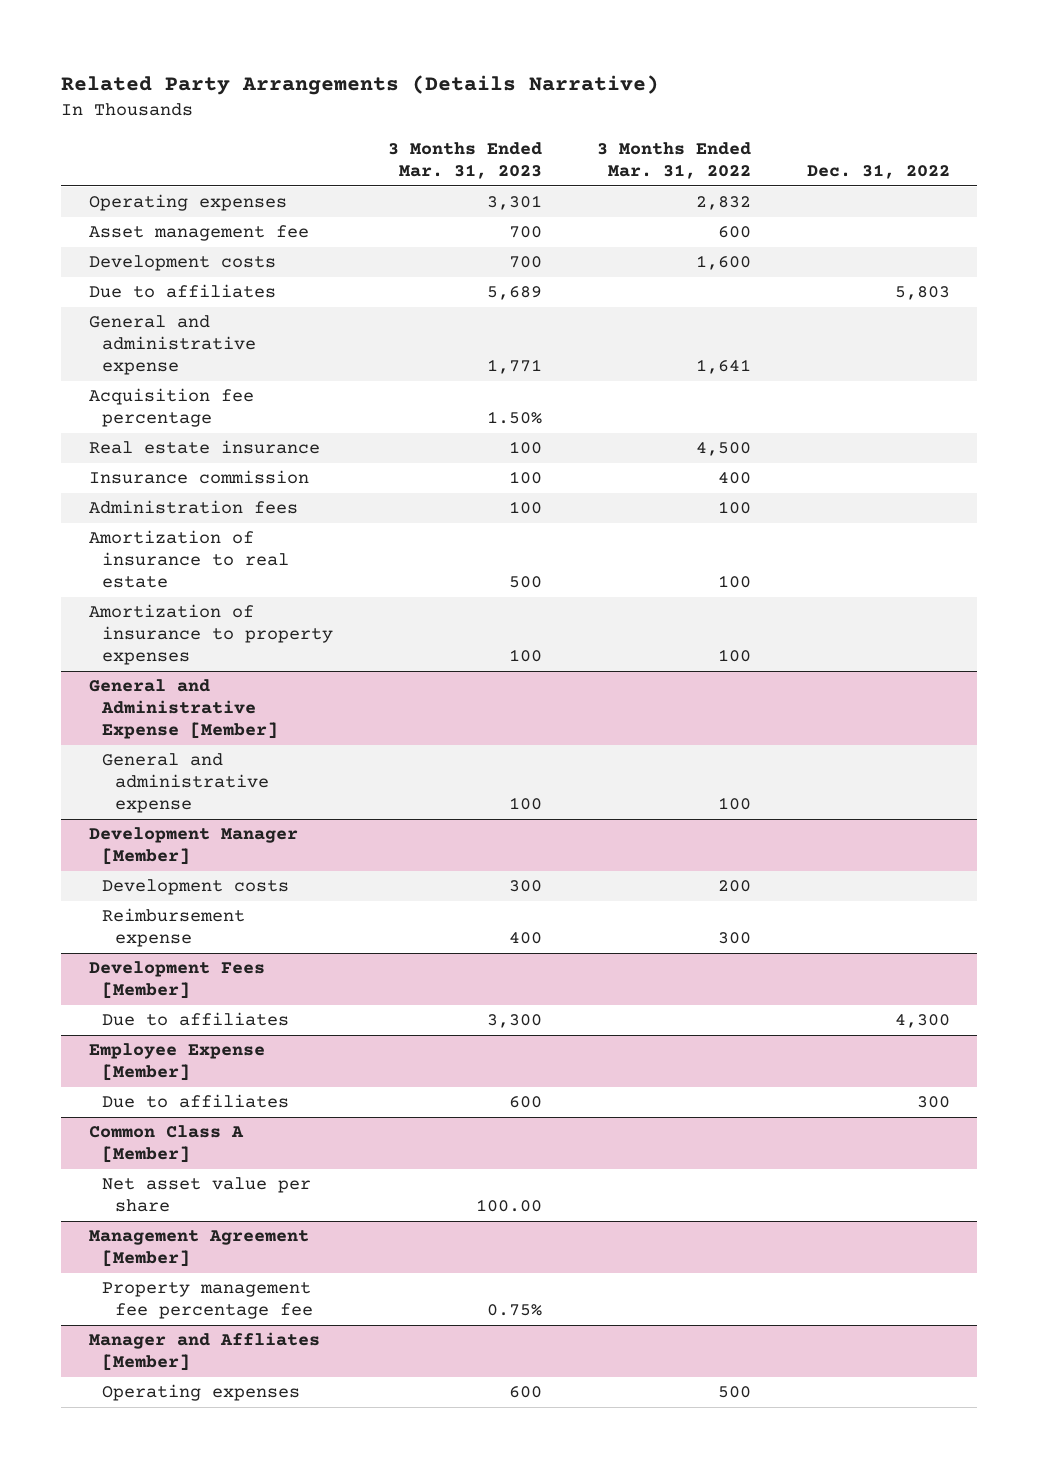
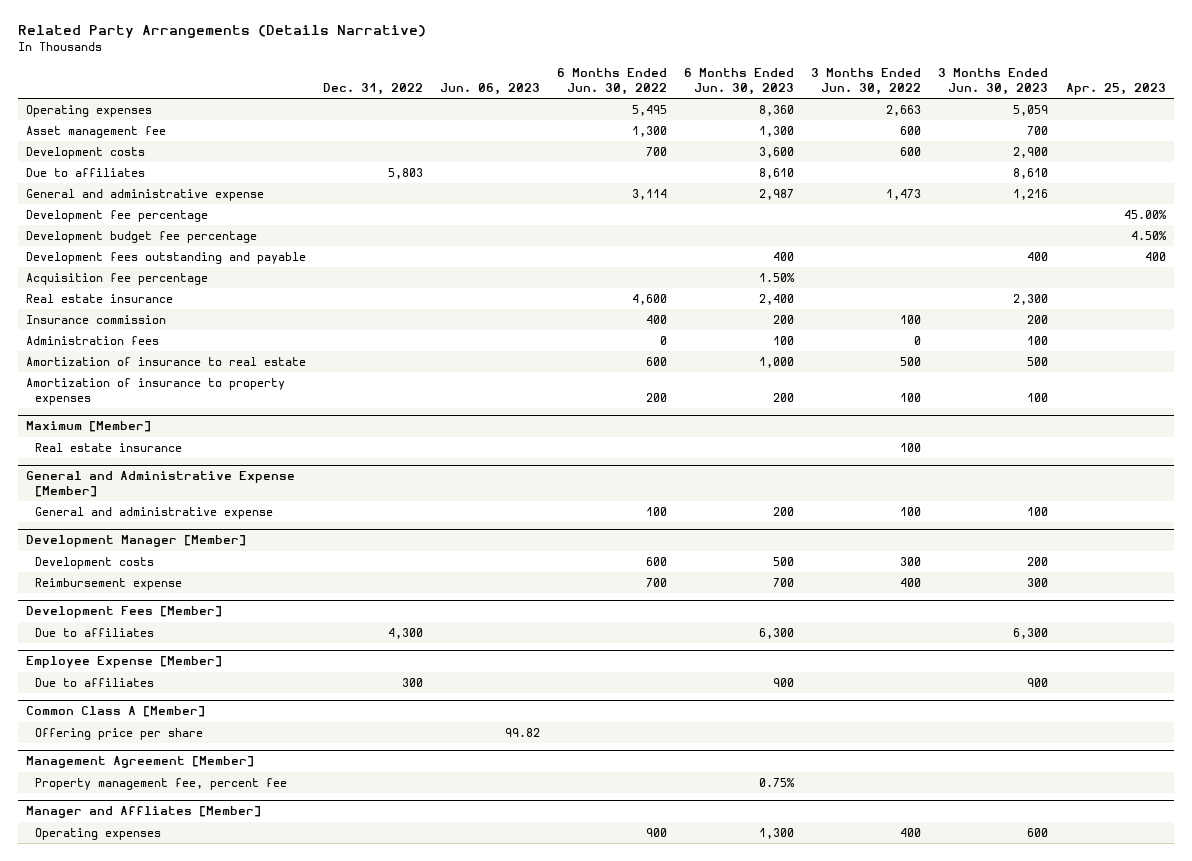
[388,142,543,180] 3 Months Ended Mar. 31, 2023 -> none
[597,142,752,180] 3 Months Ended Mar. 31, 2022 -> none
none -> [440,82,541,95] Jun. 06, 2023
none -> [557,68,668,95] 6 Months Ended Jun. 30, 2022
none -> [684,68,795,95] 6 Months Ended Jun. 30, 2023
none -> [811,68,922,95] 3 Months Ended Jun. 30, 2022
none -> [938,68,1049,95] 3 Months Ended Jun. 30, 2023
none -> [1065,82,1166,95] Apr. 25, 2023
none -> [26,210,209,223] Development fee percentage
none -> [26,231,258,244] Development budget fee percentage
none -> [26,252,307,265] Development fees outstanding and payable
none -> [26,421,152,433] Maximum [Member]
none -> [34,443,182,453] Real estate insurance
[102,1177,312,1213] Net asset value per share -> none
none -> [34,728,203,741] Offering price per share
[102,1282,314,1320] Property management fee percentage fee -> [34,778,287,791] Property management fee, percent fee

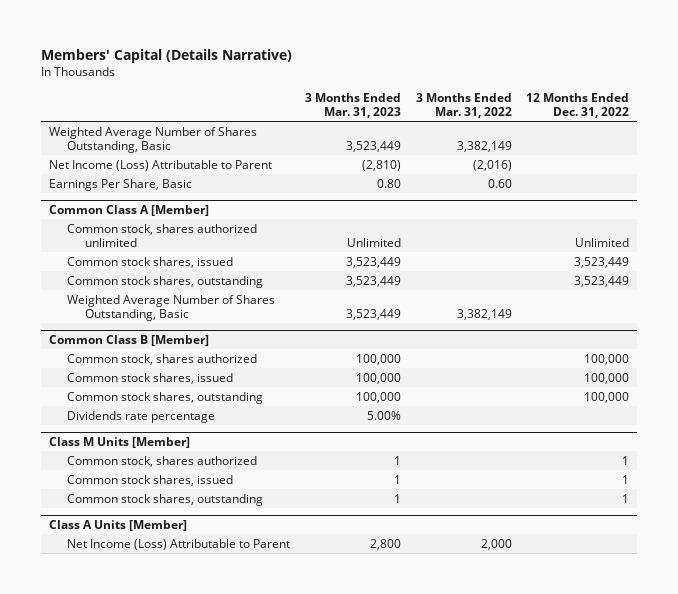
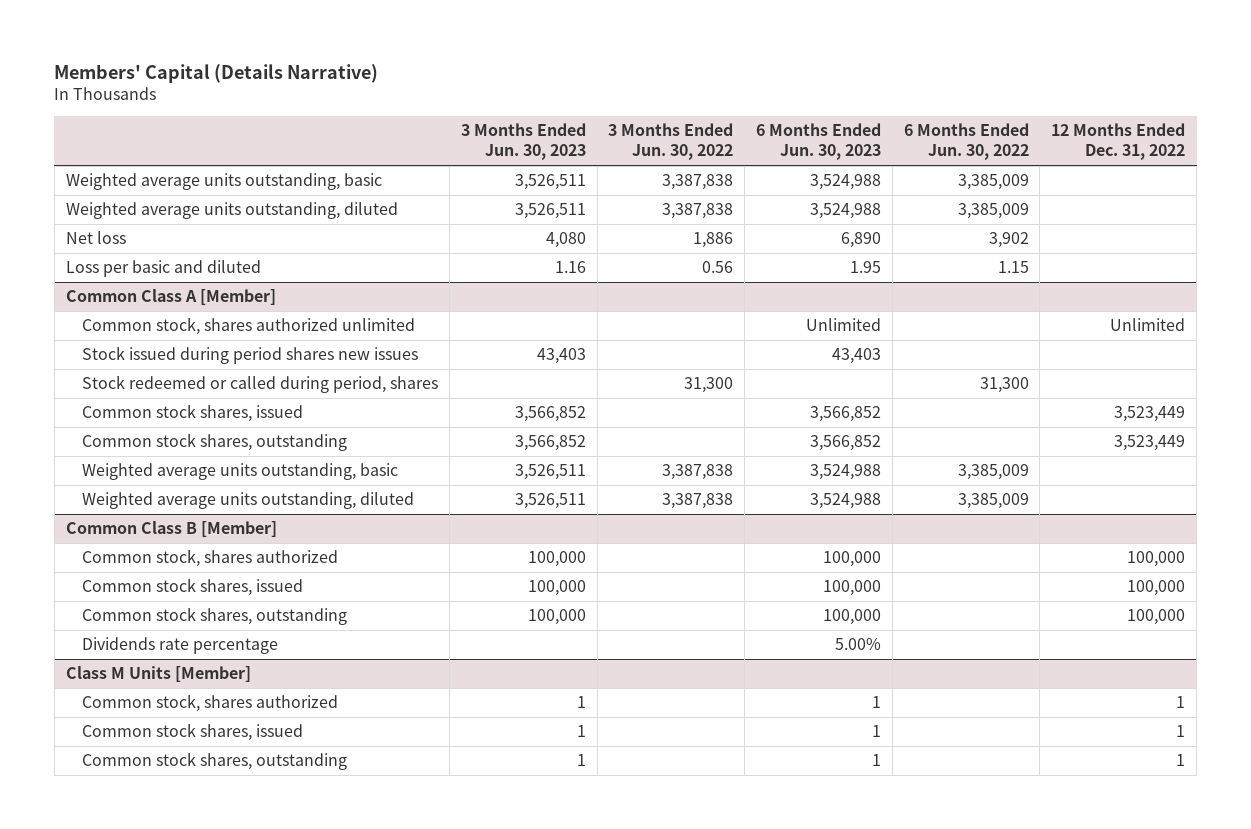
[304,92,401,118] 3 Months Ended Mar. 31, 2023 -> none
[415,92,512,118] 3 Months Ended Mar. 31, 2022 -> none
none -> [460,123,586,161] 3 Months Ended Jun. 30, 2023
none -> [608,123,734,161] 3 Months Ended Jun. 30, 2022
none -> [755,123,881,161] 6 Months Ended Jun. 30, 2023
none -> [903,123,1029,161] 6 Months Ended Jun. 30, 2022
[48,126,257,153] Weighted Average Number of Shares Outstanding, Basic -> [65,173,382,191] Weighted average units outstanding, basic
none -> [65,202,398,220] Weighted average units outstanding, diluted
[48,159,272,171] Net Income (Loss) Attributable to Parent -> [65,231,126,245] Net loss
[48,178,192,191] Earnings Per Share, Basic -> [65,260,261,278] Loss per basic and diluted
none -> [82,346,419,365] Stock issued during period shares new issues
none -> [82,375,439,394] Stock redeemed or called during period, shares
[66,294,275,321] Weighted Average Number of Shares Outstanding, Basic -> [82,463,399,481] Weighted average units outstanding, basic
none -> [82,492,415,510] Weighted average units outstanding, diluted
[48,519,187,531] Class A Units [Member] -> none
[66,538,290,550] Net Income (Loss) Attributable to Parent -> none

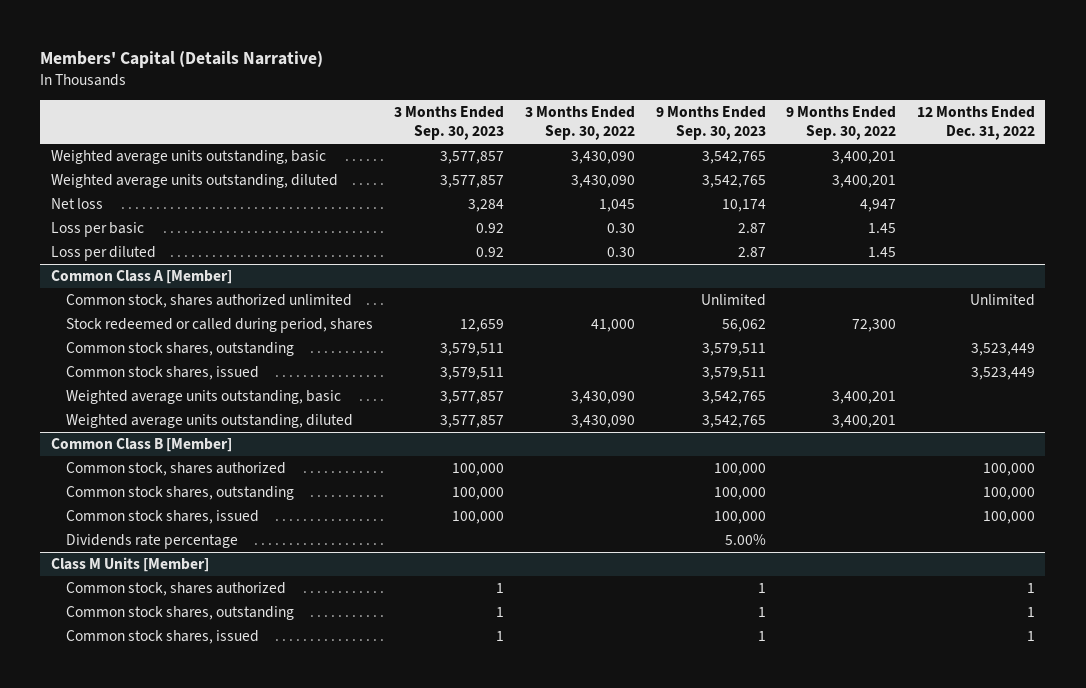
[460,123,586,161] 3 Months Ended Jun. 30, 2023 -> none
[608,123,734,161] 3 Months Ended Jun. 30, 2022 -> none
[755,123,881,161] 6 Months Ended Jun. 30, 2023 -> none
[903,123,1029,161] 6 Months Ended Jun. 30, 2022 -> none
none -> [394,106,505,141] 3 Months Ended Sep. 30, 2023
none -> [524,106,635,141] 3 Months Ended Sep. 30, 2022
none -> [655,106,766,141] 9 Months Ended Sep. 30, 2023
none -> [786,106,897,141] 9 Months Ended Sep. 30, 2022
[65,260,261,278] Loss per basic and diluted -> [50,222,144,238] Loss per basic
none -> [50,246,156,262] Loss per diluted
[82,346,419,365] Stock issued during period shares new issues -> none
[82,404,304,423] Common stock shares, issued -> [66,366,260,381] Common stock shares, issued
[82,578,304,597] Common stock shares, issued -> [66,510,260,525] Common stock shares, issued
[82,723,304,742] Common stock shares, issued -> [66,630,260,645] Common stock shares, issued

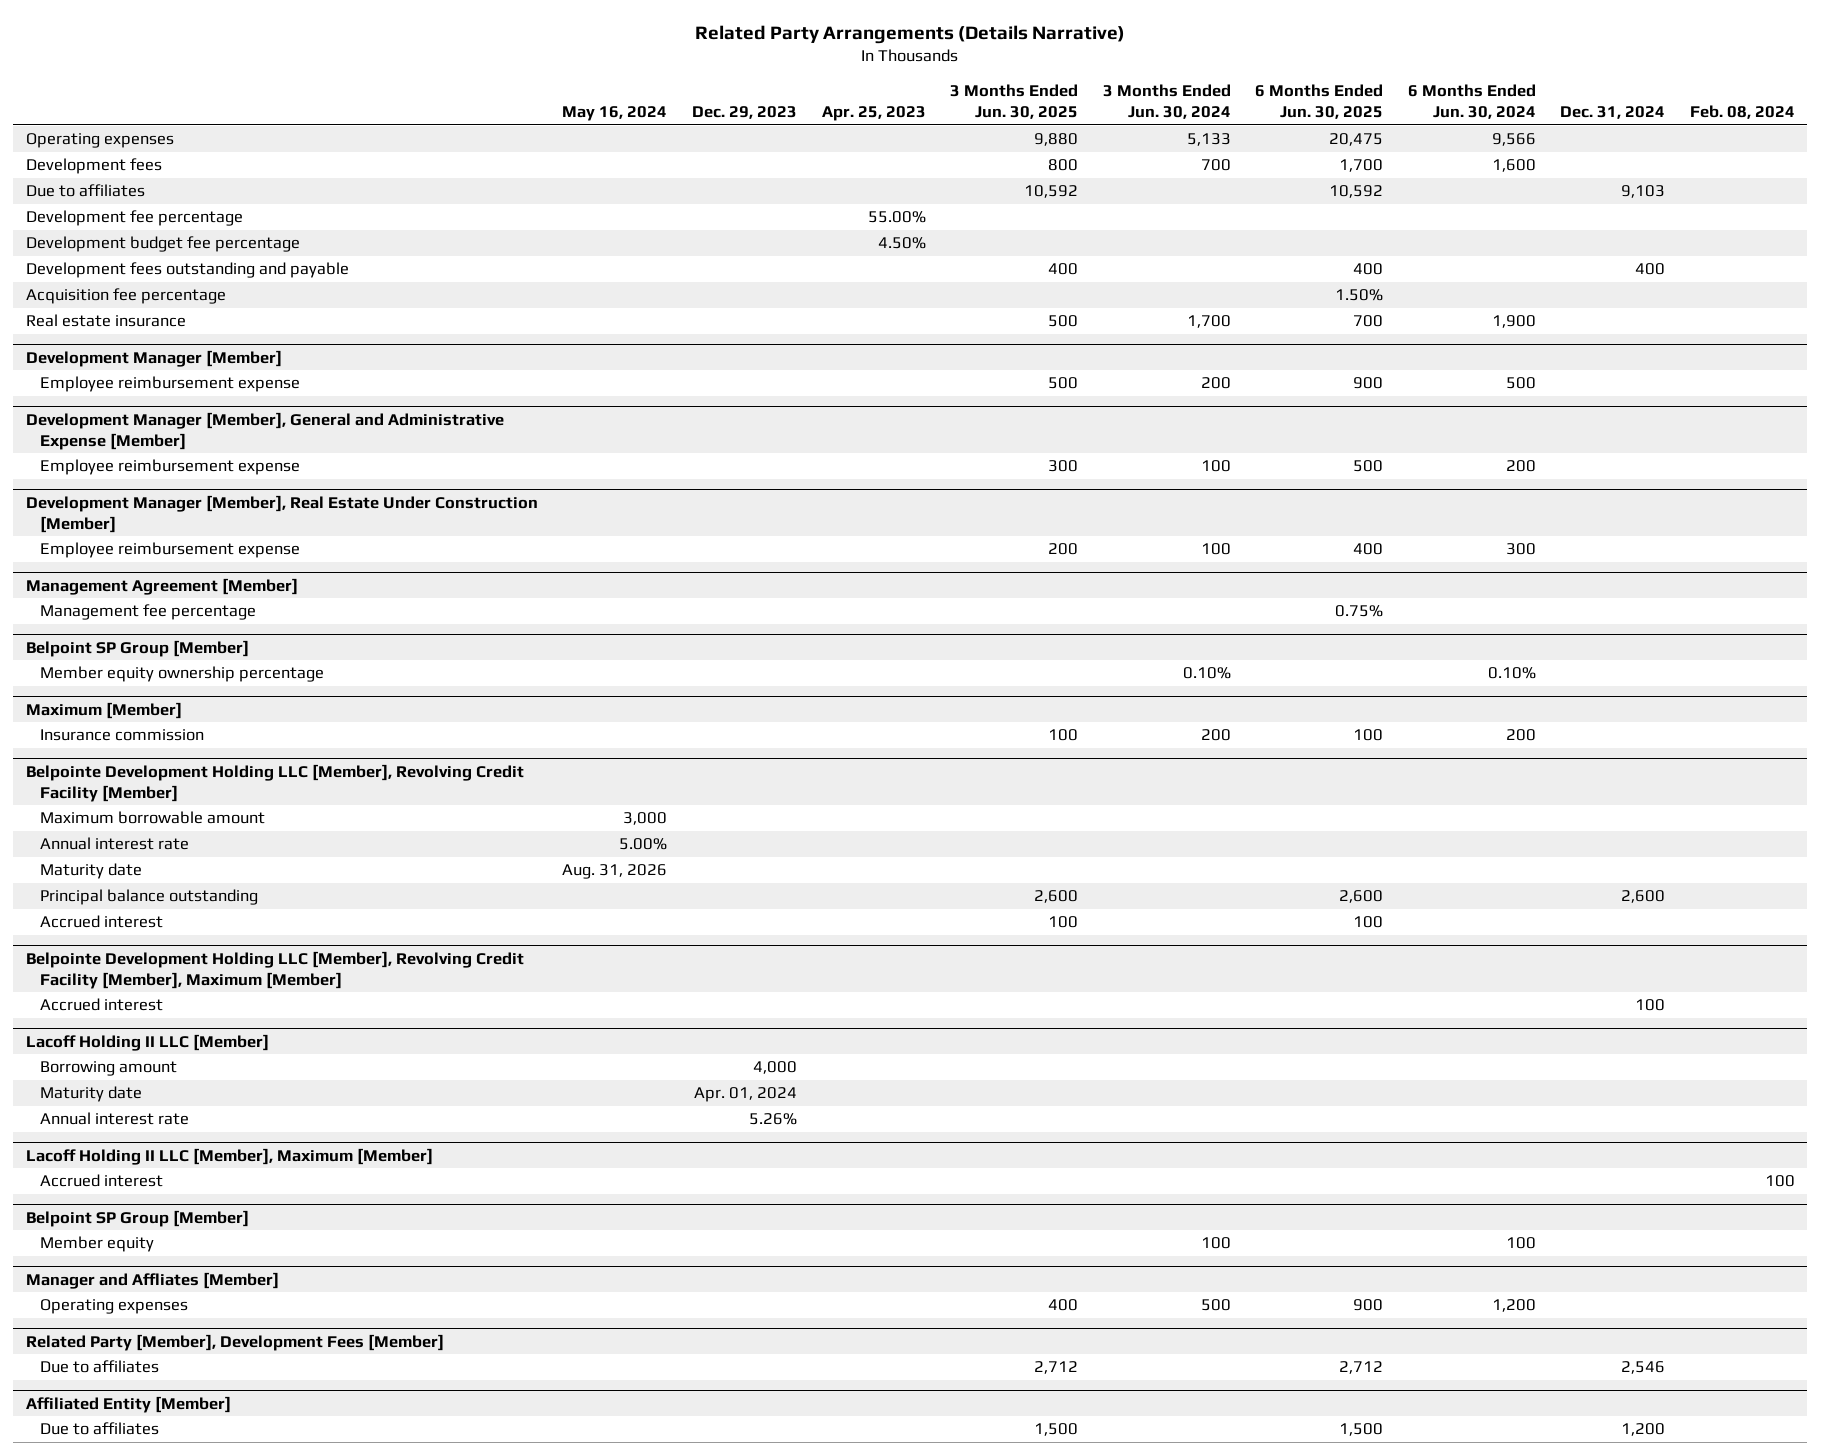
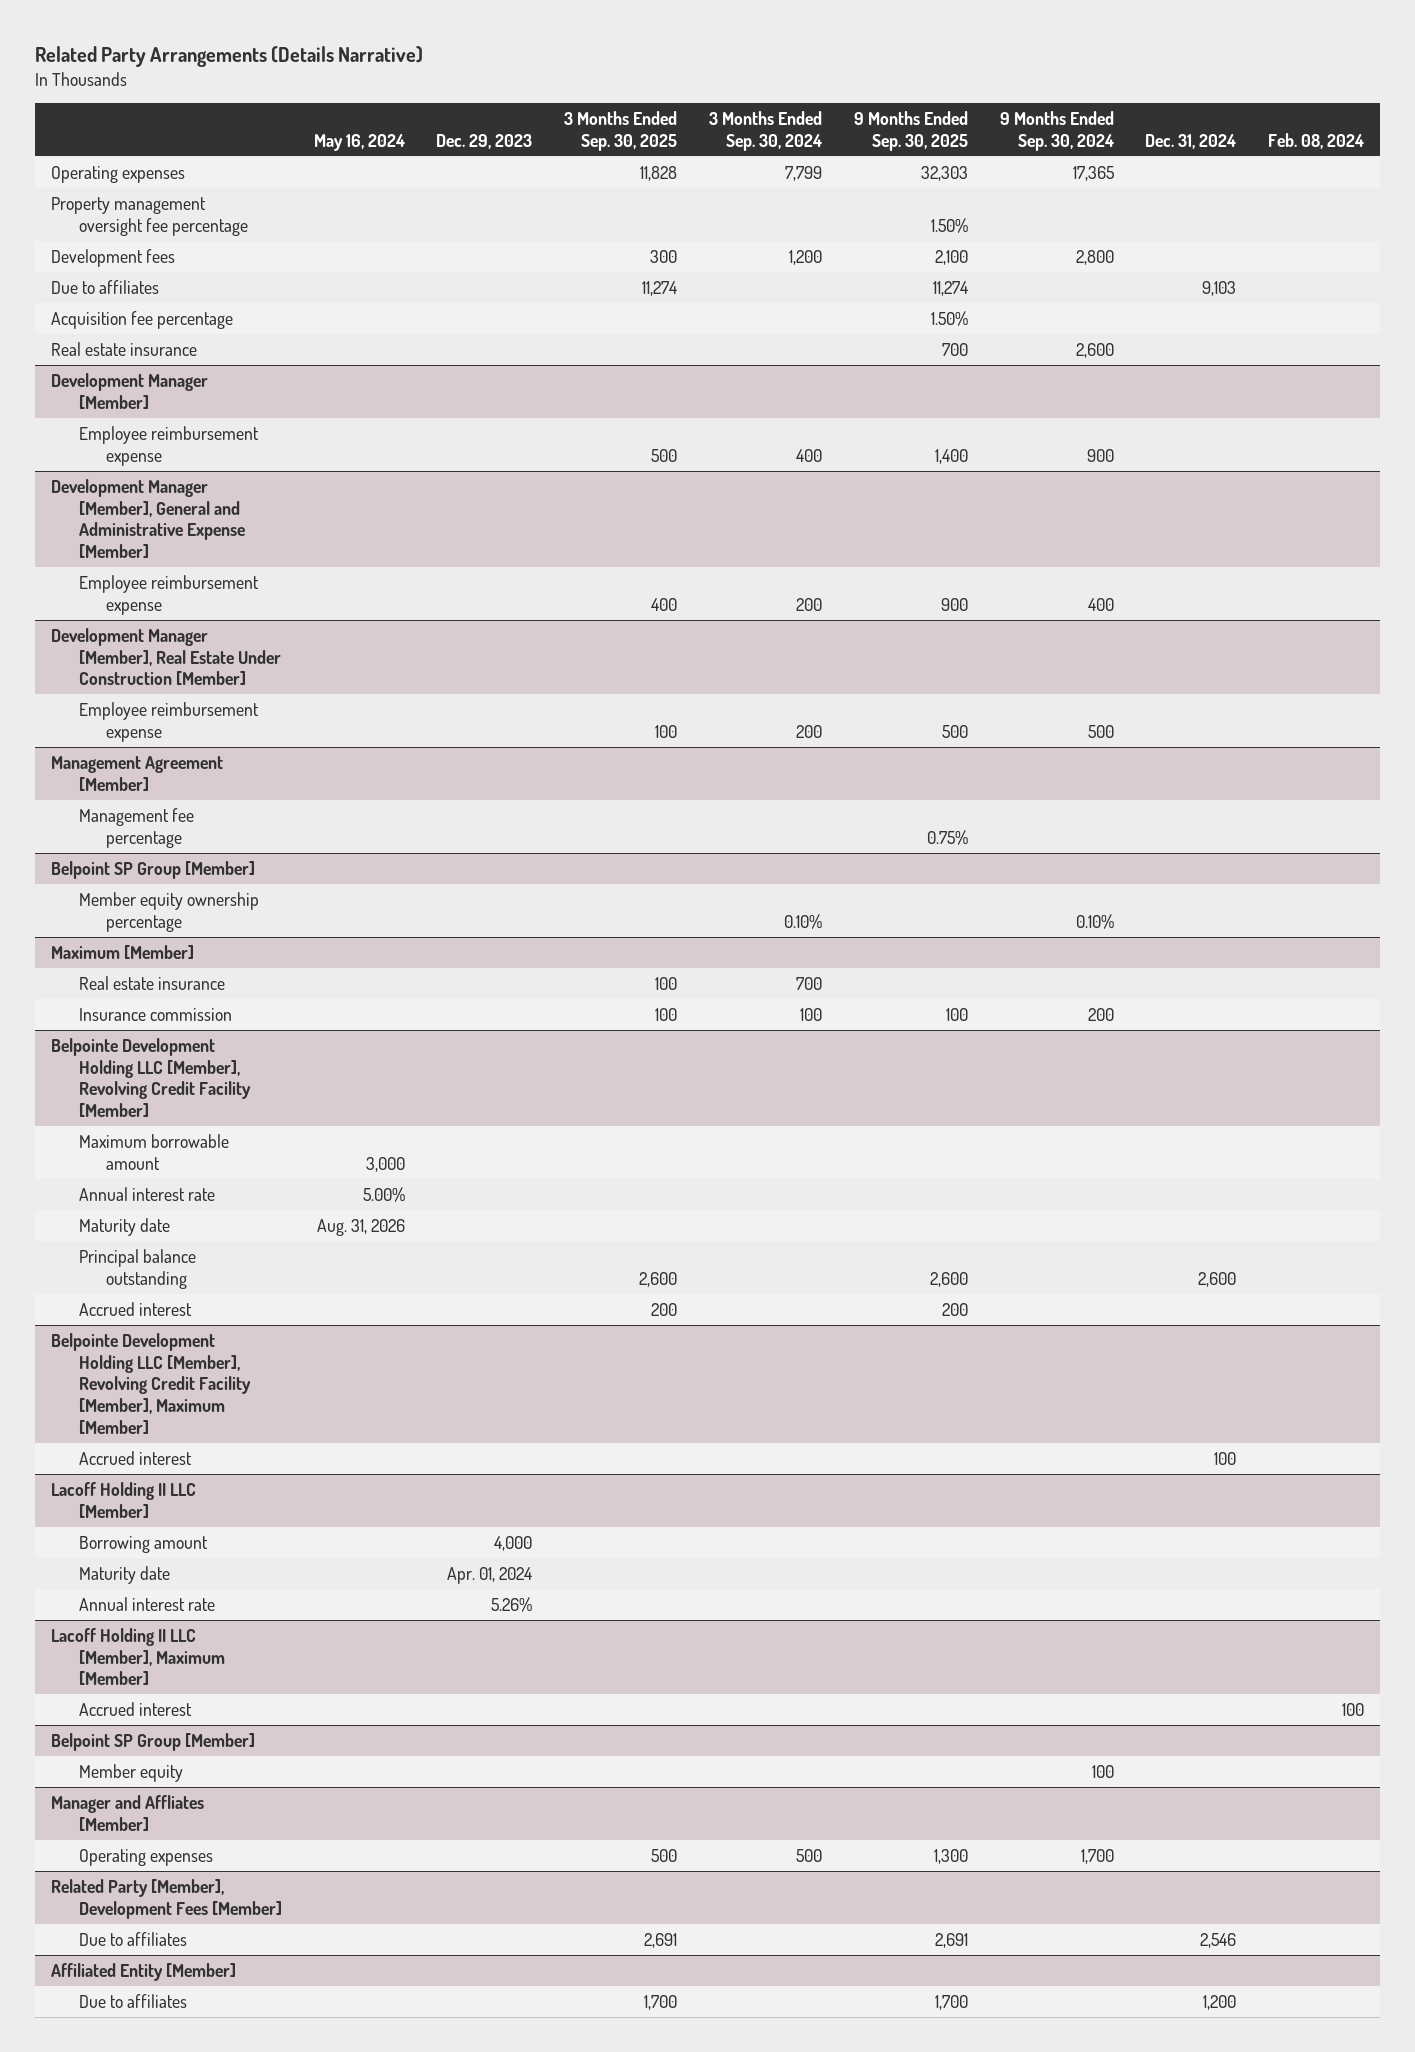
[821,106,926,122] Apr. 25, 2023 -> none
[950,84,1079,120] 3 Months Ended Jun. 30, 2025 -> none
[1102,84,1231,120] 3 Months Ended Jun. 30, 2024 -> none
[1255,84,1384,120] 6 Months Ended Jun. 30, 2025 -> none
[1407,84,1536,120] 6 Months Ended Jun. 30, 2024 -> none
none -> [564,111,678,151] 3 Months Ended Sep. 30, 2025
none -> [708,111,822,151] 3 Months Ended Sep. 30, 2024
none -> [853,111,968,151] 9 Months Ended Sep. 30, 2025
none -> [999,111,1114,151] 9 Months Ended Sep. 30, 2024
none -> [51,196,248,236] Property management oversight fee percentage
[25,210,243,227] Development fee percentage -> none
[25,236,300,253] Development budget fee percentage -> none
[25,262,349,279] Development fees outstanding and payable -> none
none -> [78,975,225,990] Real estate insurance

